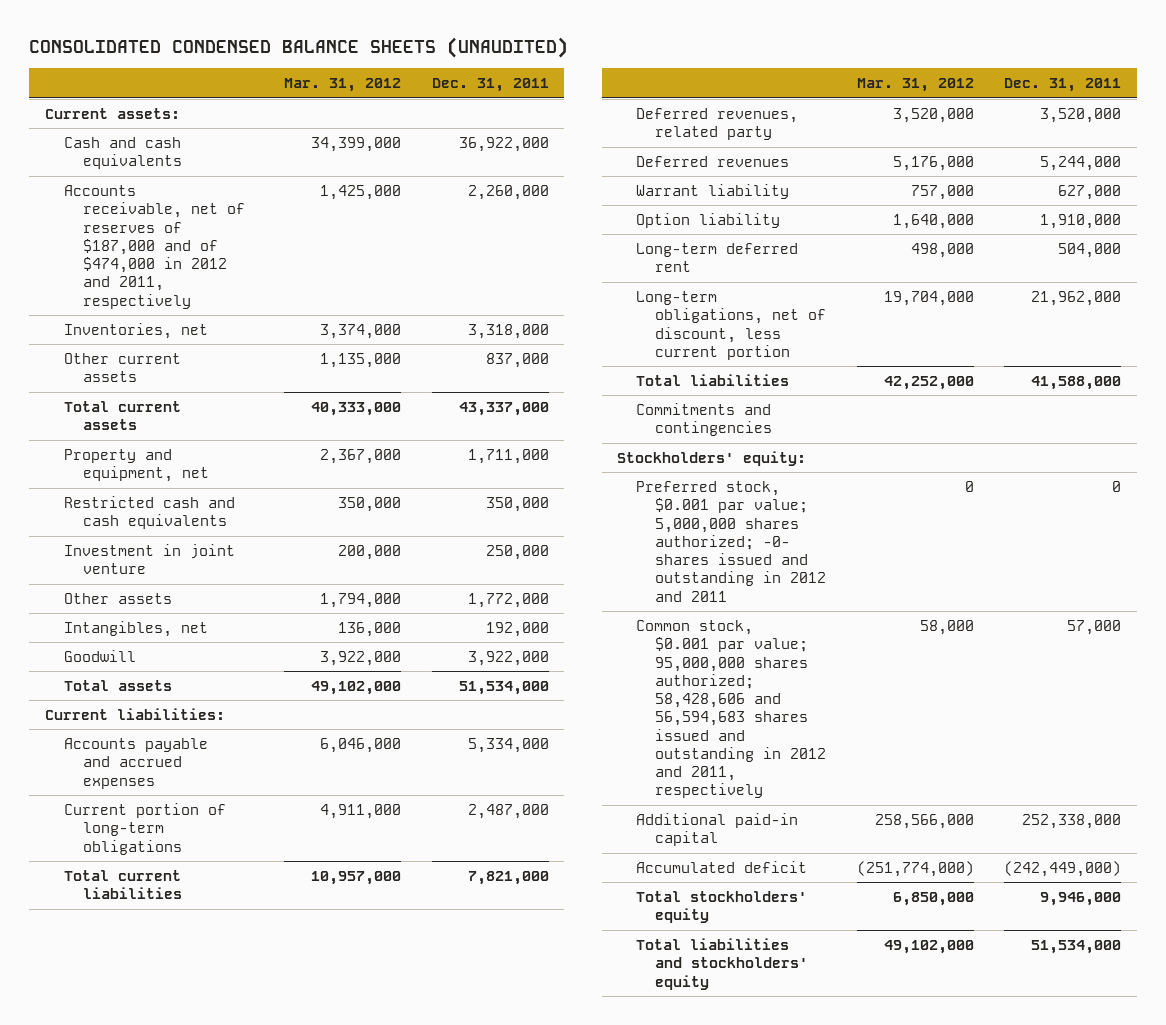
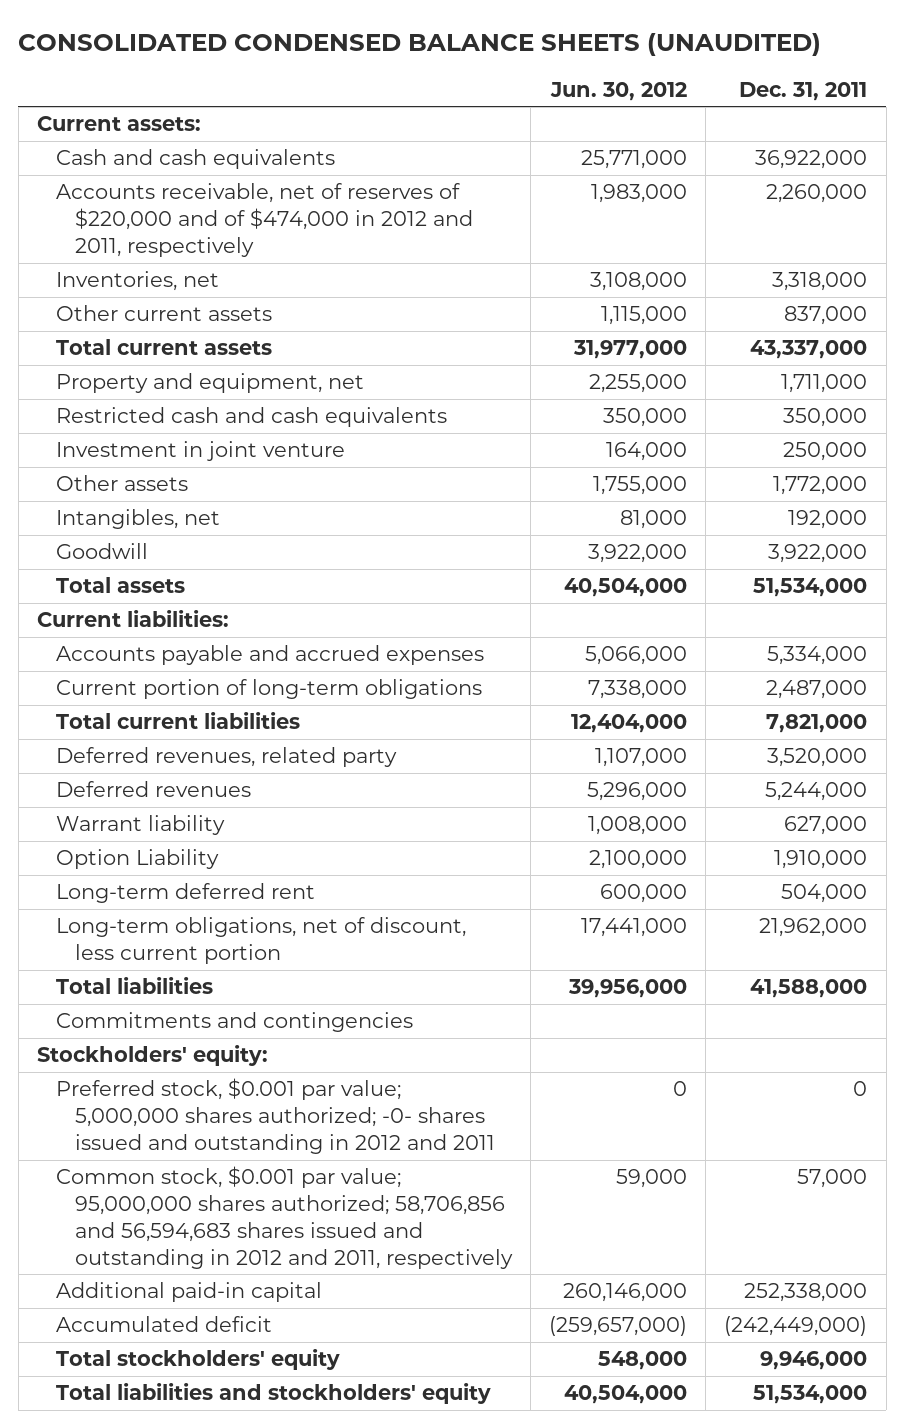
[284,78,402,93] Mar. 31, 2012 -> none
none -> [550,81,688,101] Jun. 30, 2012
[63,184,245,309] Accounts receivable, net of reserves of $187,000 and of $474,000 in 2012 and 2011, respectively -> [55,183,473,258] Accounts receivable, net of reserves of $220,000 and of $474,000 in 2012 and 2011, respectively
[636,212,781,228] Option liability -> [55,849,219,870] Option Liability
[636,619,827,799] Common stock, $0.001 par value; 95,000,000 shares authorized; 58,428,606 and 56,594,683 shares issued and outstanding in 2012 and 2011, respectively -> [55,1166,513,1269] Common stock, $0.001 par value; 95,000,000 shares authorized; 58,706,856 and 56,594,683 shares issued and outstanding in 2012 and 2011, respectively

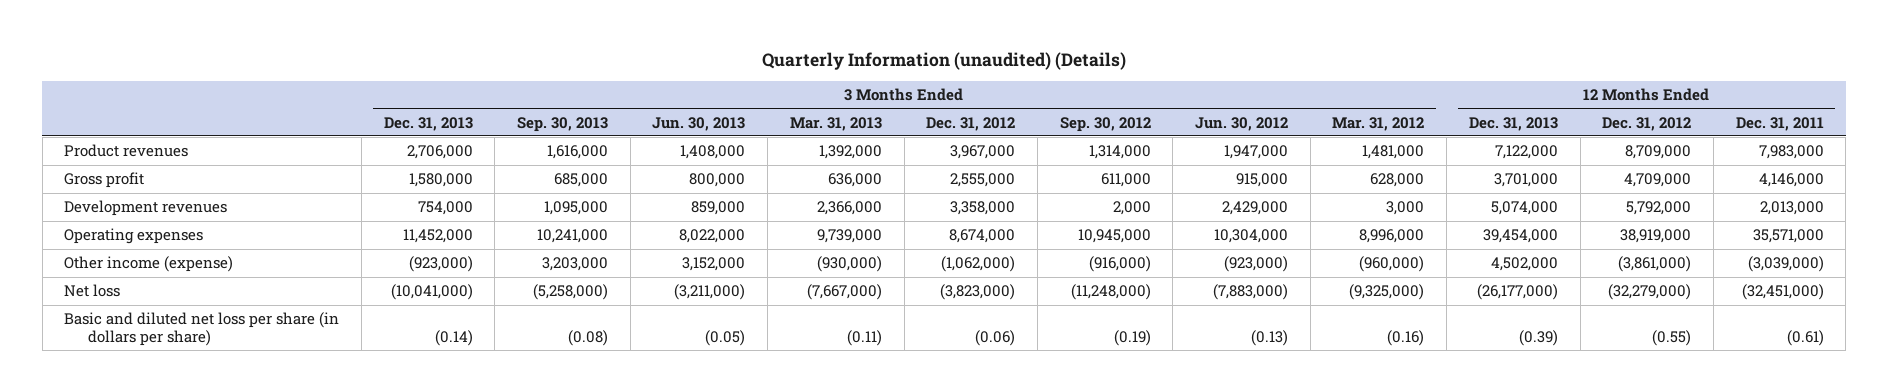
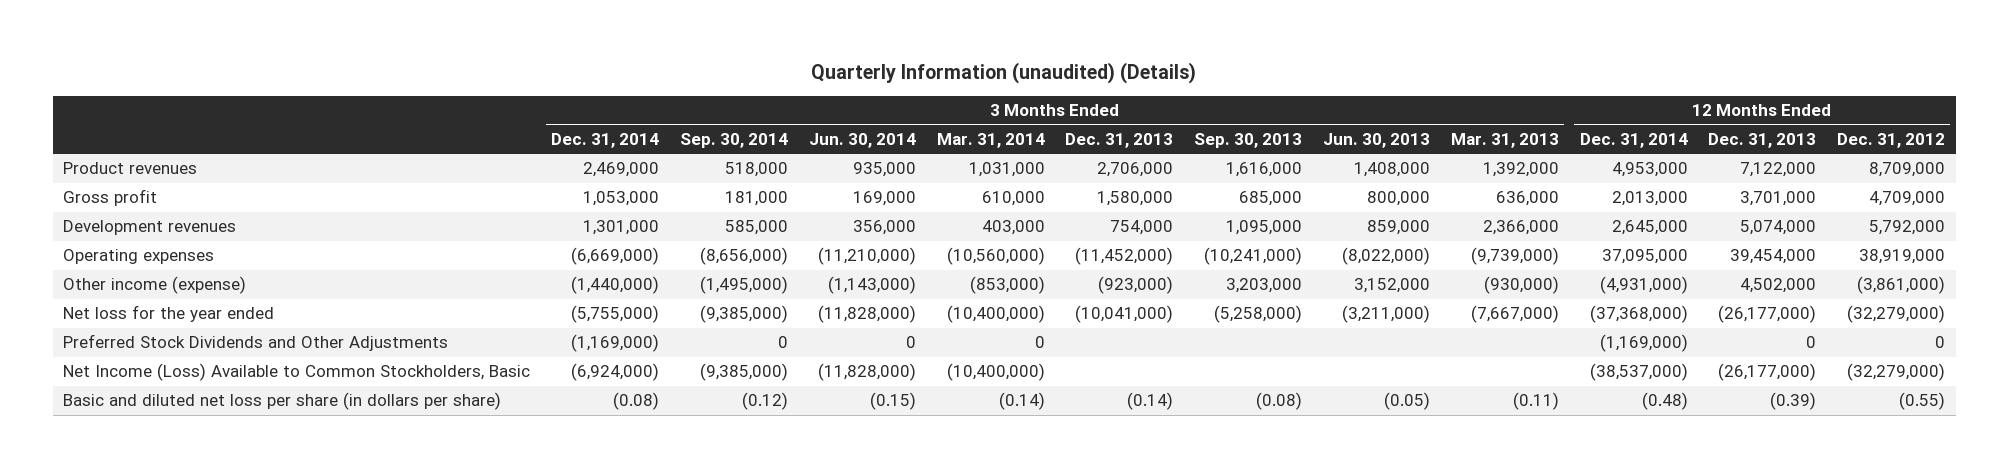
[926,116,1016,131] Dec. 31, 2012 -> none
[1059,116,1151,132] Sep. 30, 2012 -> none
[1195,116,1289,131] Jun. 30, 2012 -> none
[1332,116,1425,131] Mar. 31, 2012 -> none
[1735,116,1824,131] Dec. 31, 2011 -> none
none -> [551,132,660,148] Dec. 31, 2014
none -> [679,132,788,148] Sep. 30, 2014
none -> [808,132,916,148] Jun. 30, 2014
none -> [936,132,1045,148] Mar. 31, 2014
none -> [1579,132,1688,148] Dec. 31, 2014
[402,229,473,244] 11,452,000 -> [1075,247,1174,266] (11,452,000)
[537,229,609,244] 10,241,000 -> [1204,247,1303,266] (10,241,000)
[679,229,746,244] 8,022,000 -> [1341,247,1430,266] (8,022,000)
[816,229,882,244] 9,739,000 -> [1470,247,1559,266] (9,739,000)
[64,284,121,298] Net loss -> [63,305,275,323] Net loss for the year ended
none -> [63,334,449,352] Preferred Stock Dividends and Other Adjustments
none -> [63,363,531,382] Net Income (Loss) Available to Common Stockholders, Basic

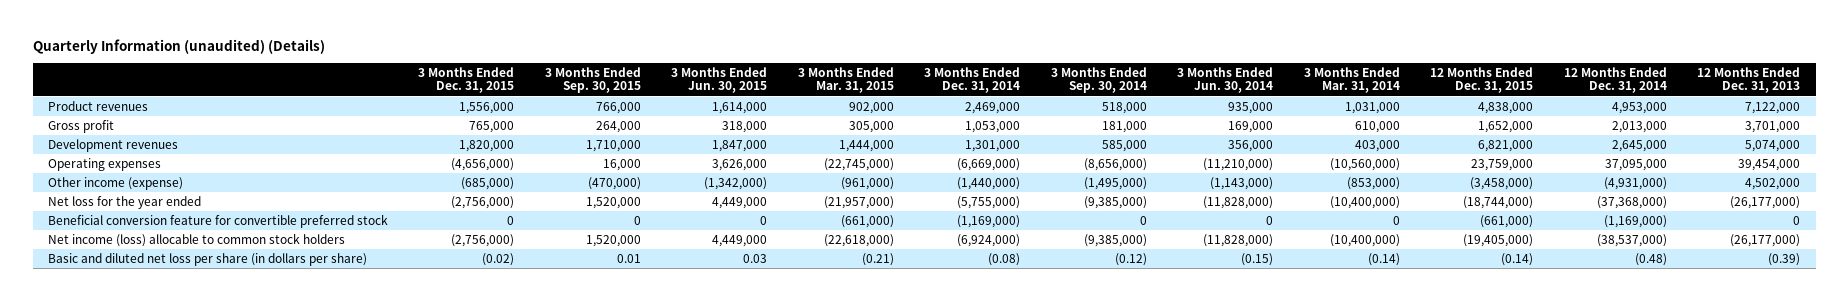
[1065,132,1174,148] Dec. 31, 2013 -> none
[1194,132,1303,148] Sep. 30, 2013 -> none
[1322,132,1430,148] Jun. 30, 2013 -> none
[1450,132,1559,148] Mar. 31, 2013 -> none
[1837,132,1946,148] Dec. 31, 2012 -> none
none -> [418,66,515,94] 3 Months Ended Dec. 31, 2015
none -> [544,66,641,94] 3 Months Ended Sep. 30, 2015
none -> [671,66,768,94] 3 Months Ended Jun. 30, 2015
none -> [797,66,894,94] 3 Months Ended Mar. 31, 2015
none -> [1430,66,1534,94] 12 Months Ended Dec. 31, 2015
[63,334,449,352] Preferred Stock Dividends and Other Adjustments -> [47,214,388,229] Beneficial conversion feature for convertible preferred stock
[63,363,531,382] Net Income (Loss) Available to Common Stockholders, Basic -> [47,233,345,248] Net income (loss) allocable to common stock holders

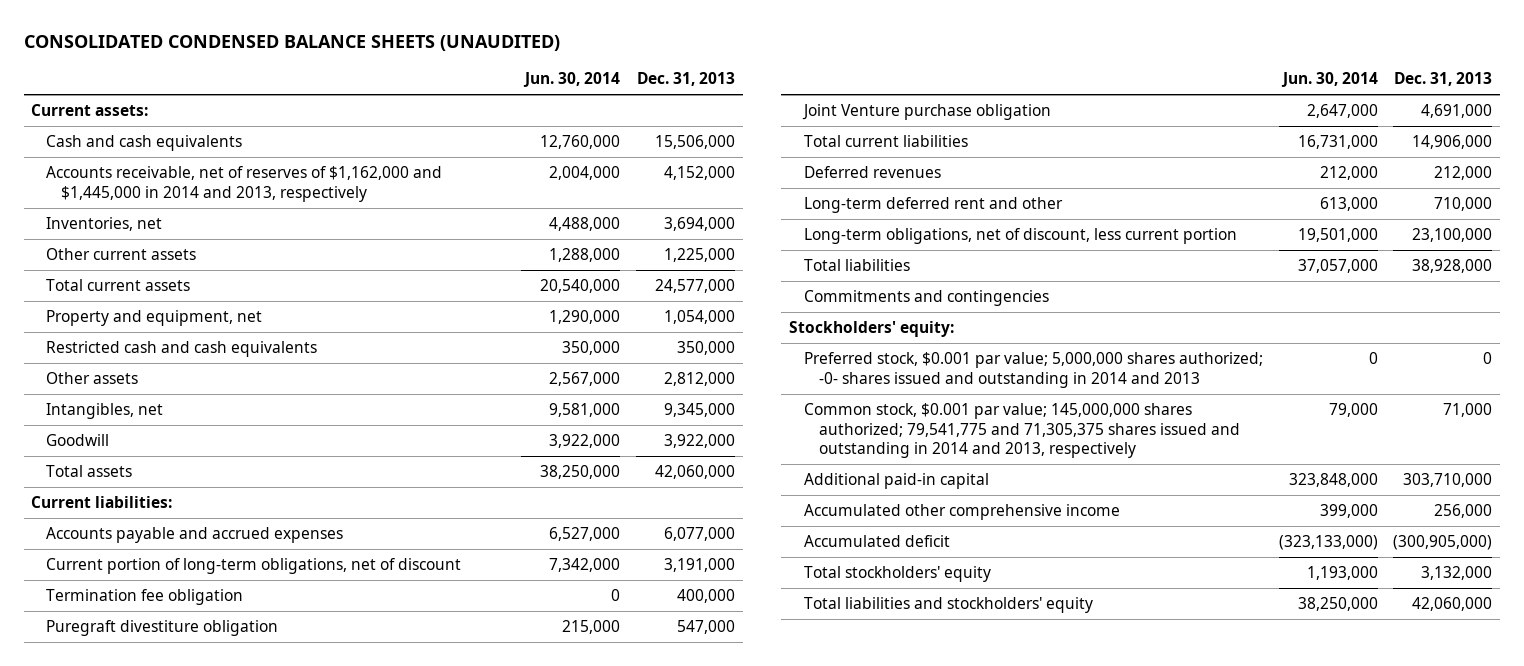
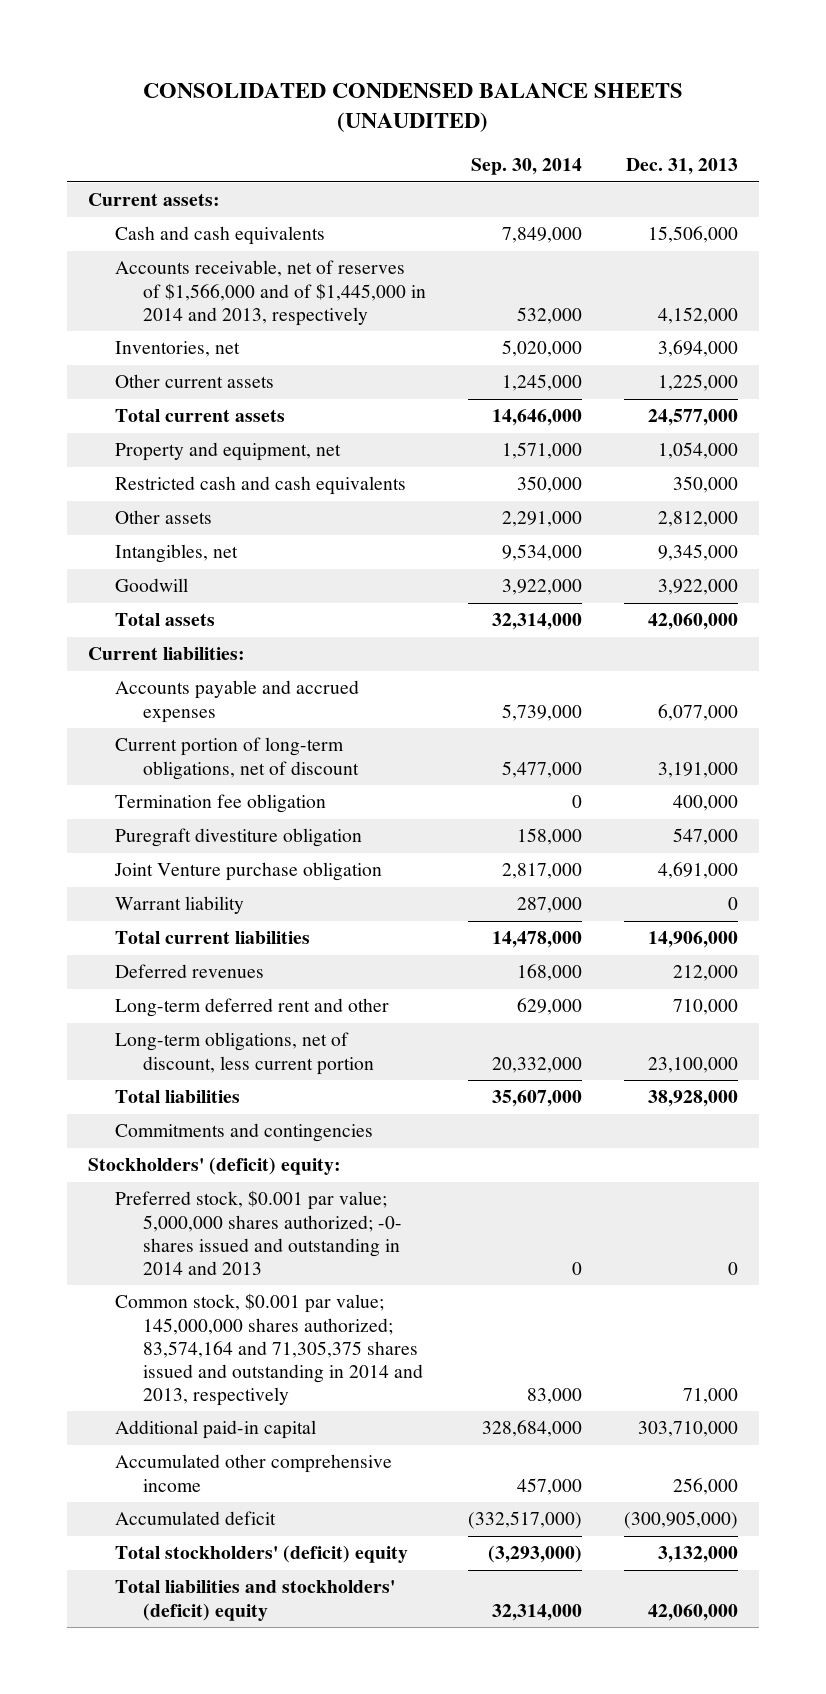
[522,72,620,88] Jun. 30, 2014 -> none
none -> [470,158,582,176] Sep. 30, 2014
[46,166,443,202] Accounts receivable, net of reserves of $1,162,000 and $1,445,000 in 2014 and 2013, respectively -> [115,260,426,326] Accounts receivable, net of reserves of $1,566,000 and of $1,445,000 in 2014 and 2013, respectively
none -> [115,896,245,915] Warrant liability
[789,321,955,338] Stockholders' equity: -> [88,1157,342,1176] Stockholders' (deficit) equity:
[803,403,1240,459] Common stock, $0.001 par value; 145,000,000 shares authorized; 79,541,775 and 71,305,375 shares issued and outstanding in 2014 and 2013, respectively -> [115,1293,423,1406] Common stock, $0.001 par value; 145,000,000 shares authorized; 83,574,164 and 71,305,375 shares issued and outstanding in 2014 and 2013, respectively
[803,566,991,583] Total stockholders' equity -> [115,1545,409,1564] Total stockholders' (deficit) equity
[803,597,1093,614] Total liabilities and stockholders' equity -> [115,1580,396,1621] Total liabilities and stockholders' (deficit) equity

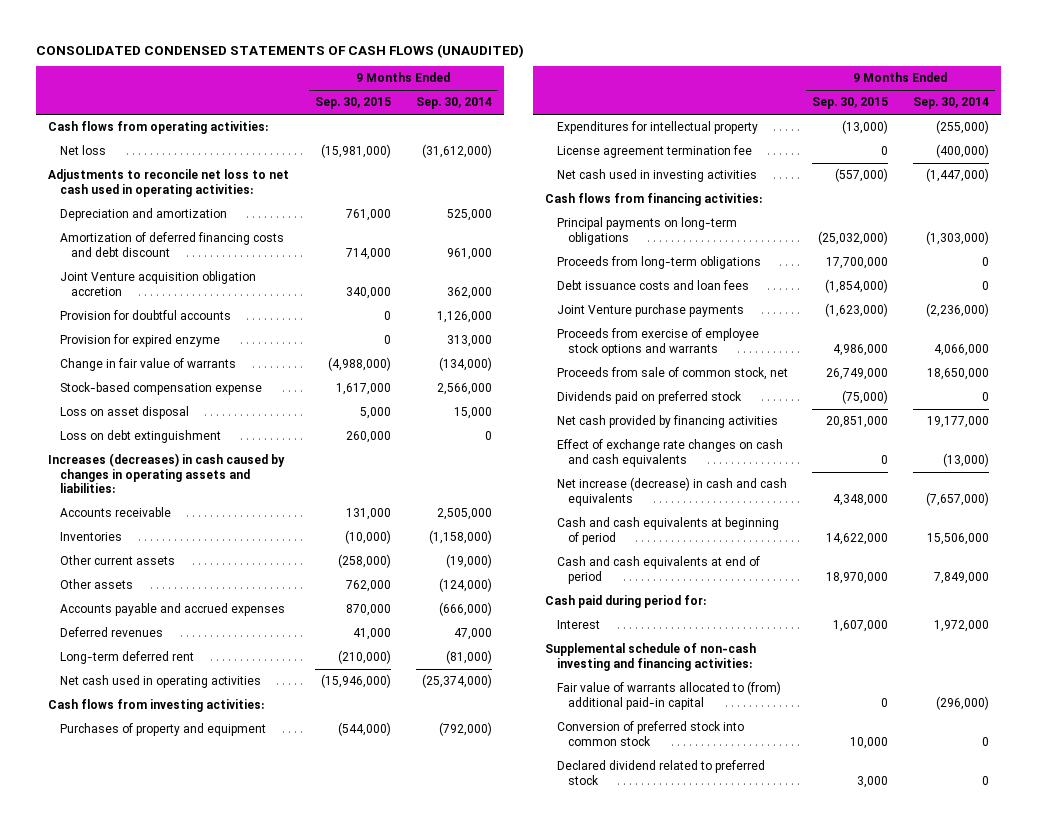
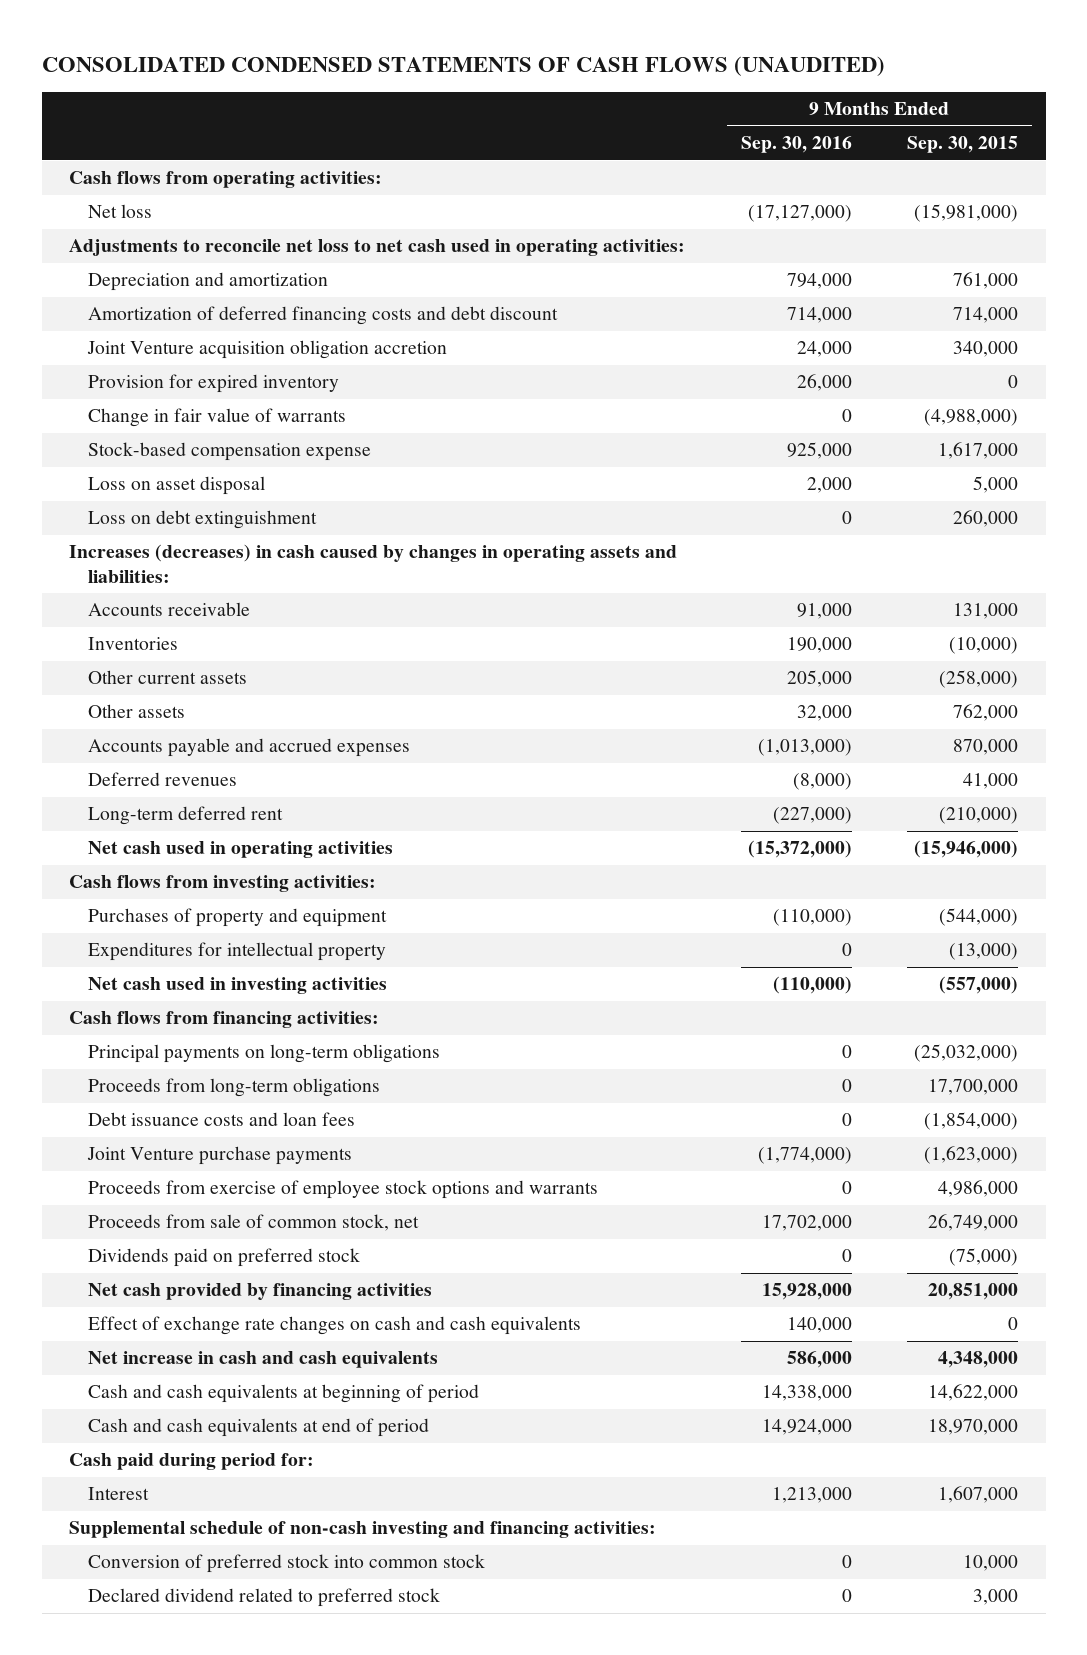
[415,97,492,110] Sep. 30, 2014 -> none
none -> [740,136,852,154] Sep. 30, 2016
[59,310,231,321] Provision for doubtful accounts -> none
[59,334,220,348] Provision for expired enzyme -> [87,374,339,394] Provision for expired inventory
[556,145,752,159] License agreement termination fee -> none
[556,477,787,506] Net increase (decrease) in cash and cash equivalents -> [87,1351,438,1369] Net increase in cash and cash equivalents
[556,681,781,710] Fair value of warrants allocated to (from) additional paid-in capital -> none

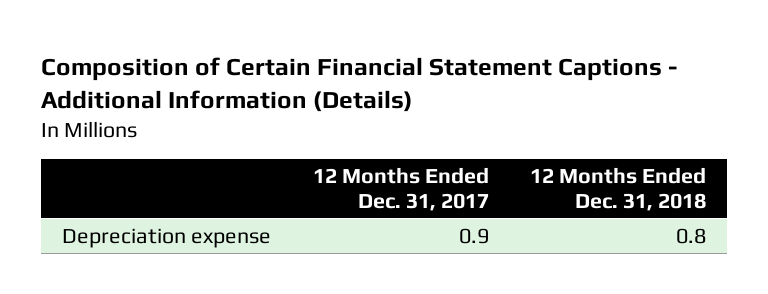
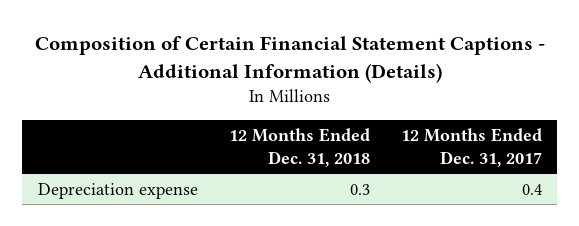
[458,227,489,244] 0.9 -> [521,183,542,195] 0.4
[676,227,707,244] 0.8 -> [349,183,370,195] 0.3

